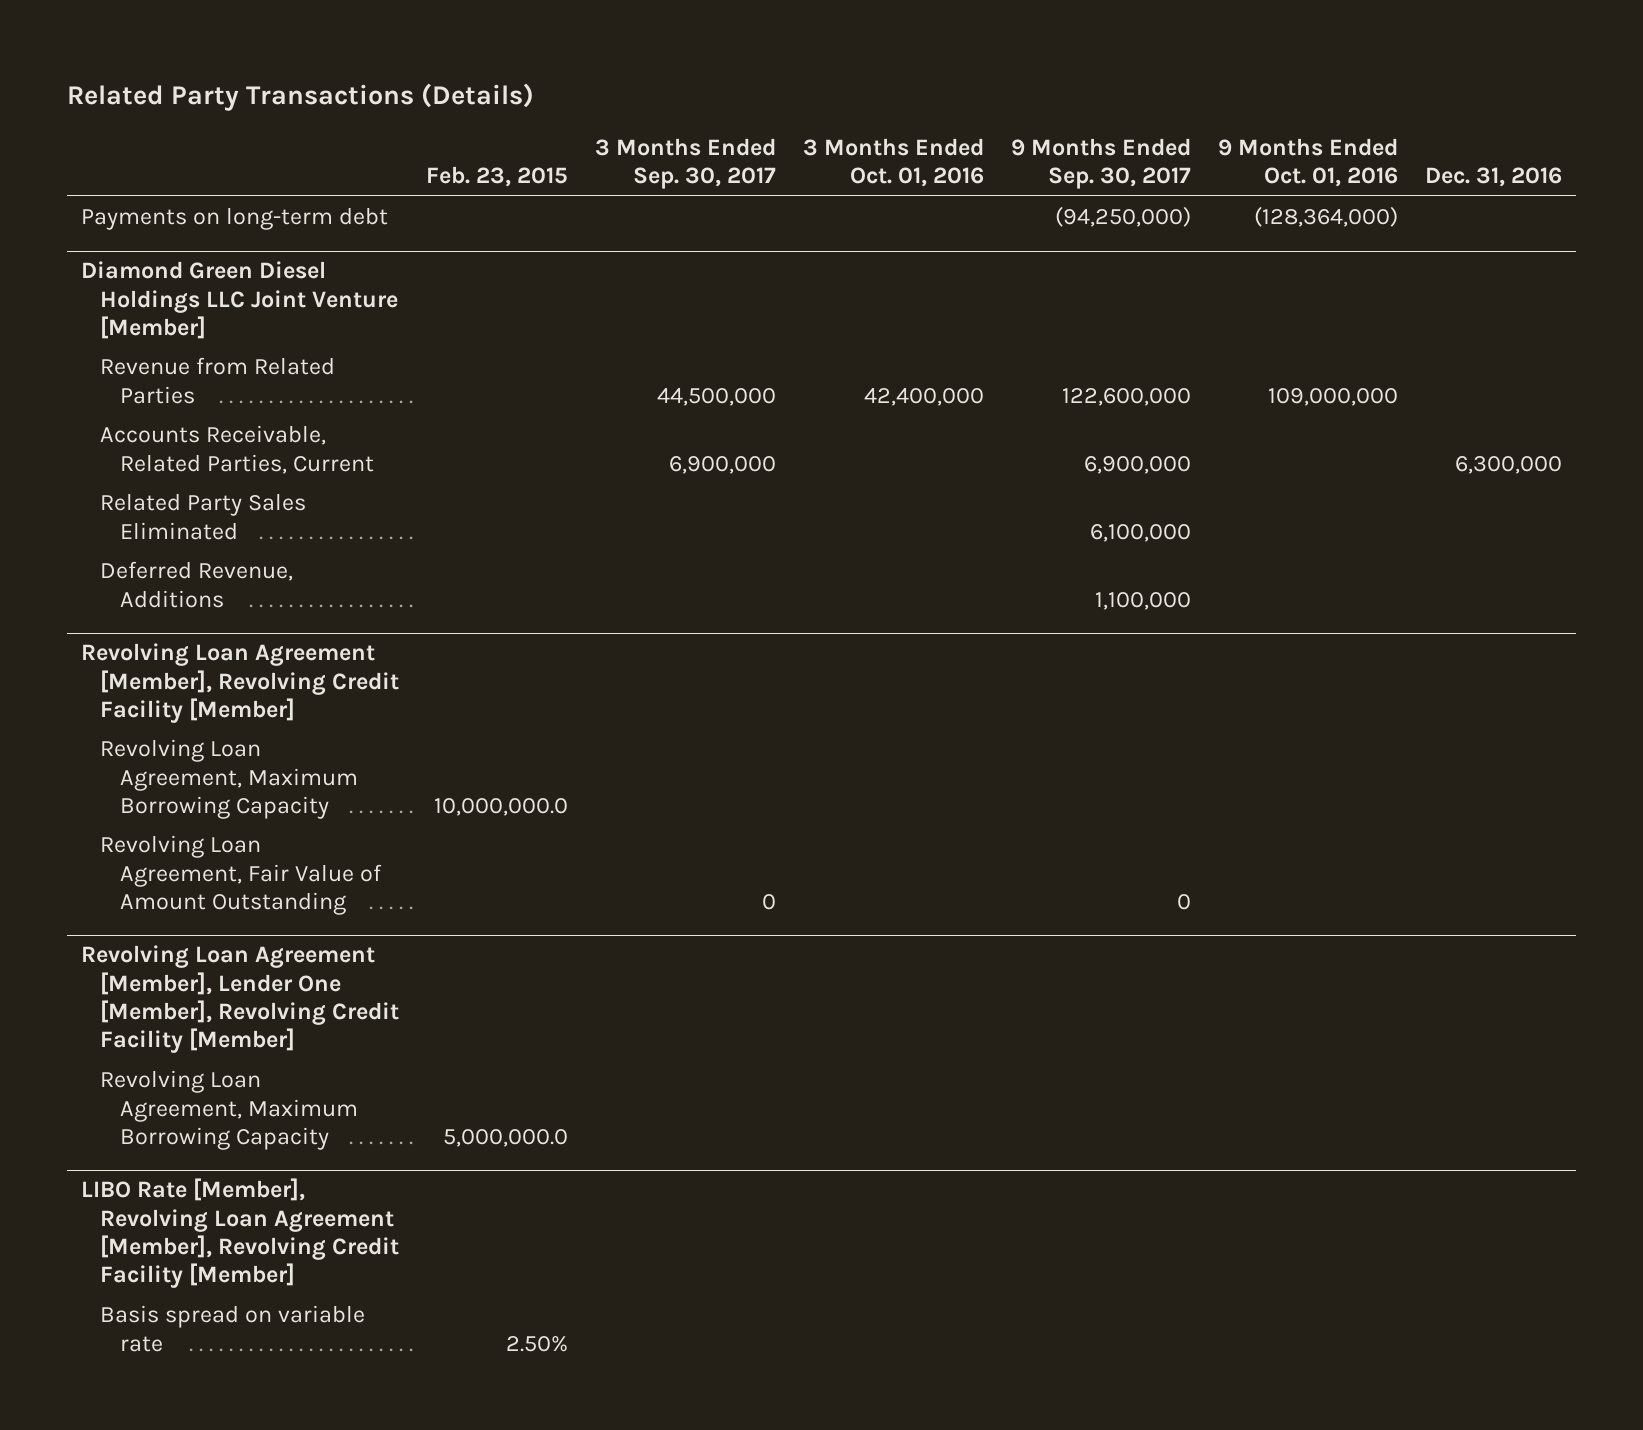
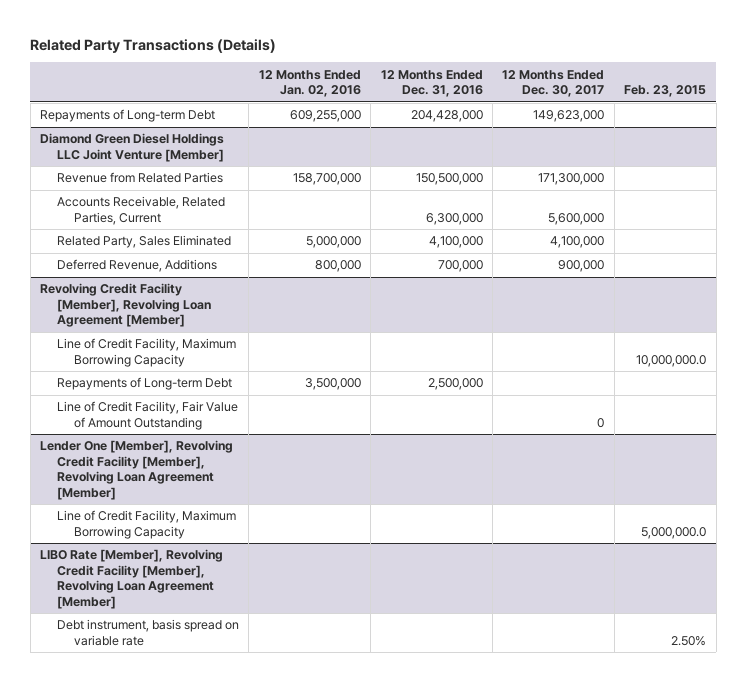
[595,138,777,190] 3 Months Ended Sep. 30, 2017 -> none
[803,138,985,188] 3 Months Ended Oct. 01, 2016 -> none
[1011,138,1192,190] 9 Months Ended Sep. 30, 2017 -> none
[1218,138,1399,188] 9 Months Ended Oct. 01, 2016 -> none
[1425,167,1563,188] Dec. 31, 2016 -> none
none -> [258,69,361,98] 12 Months Ended Jan. 02, 2016
none -> [380,69,483,98] 12 Months Ended Dec. 31, 2016
none -> [502,69,605,98] 12 Months Ended Dec. 30, 2017
[80,207,388,231] Payments on long-term debt -> [40,109,216,123] Repayments of Long-term Debt
[100,493,307,540] Related Party Sales Eliminated -> [57,235,232,249] Related Party, Sales Eliminated
[80,643,400,723] Revolving Loan Agreement [Member], Revolving Credit Facility [Member] -> [40,283,212,328] Revolving Credit Facility [Member], Revolving Loan Agreement [Member]
[100,739,359,819] Revolving Loan Agreement, Maximum Borrowing Capacity -> [57,338,237,367] Line of Credit Facility, Maximum Borrowing Capacity
none -> [57,377,233,391] Repayments of Long-term Debt
[100,835,383,915] Revolving Loan Agreement, Fair Value of Amount Outstanding -> [57,401,239,430] Line of Credit Facility, Fair Value of Amount Outstanding
[80,945,400,1054] Revolving Loan Agreement [Member], Lender One [Member], Revolving Credit Facility [Member] -> [40,440,234,500] Lender One [Member], Revolving Credit Facility [Member], Revolving Loan Agreement [Member]
[100,1070,359,1150] Revolving Loan Agreement, Maximum Borrowing Capacity -> [57,510,237,539] Line of Credit Facility, Maximum Borrowing Capacity
[80,1178,400,1289] LIBO Rate [Member], Revolving Loan Agreement [Member], Revolving Credit Facility [Member] -> [40,549,224,609] LIBO Rate [Member], Revolving Credit Facility [Member], Revolving Loan Agreement [Member]
[100,1305,366,1352] Basis spread on variable rate -> [57,619,240,646] Debt instrument, basis spread on variable rate

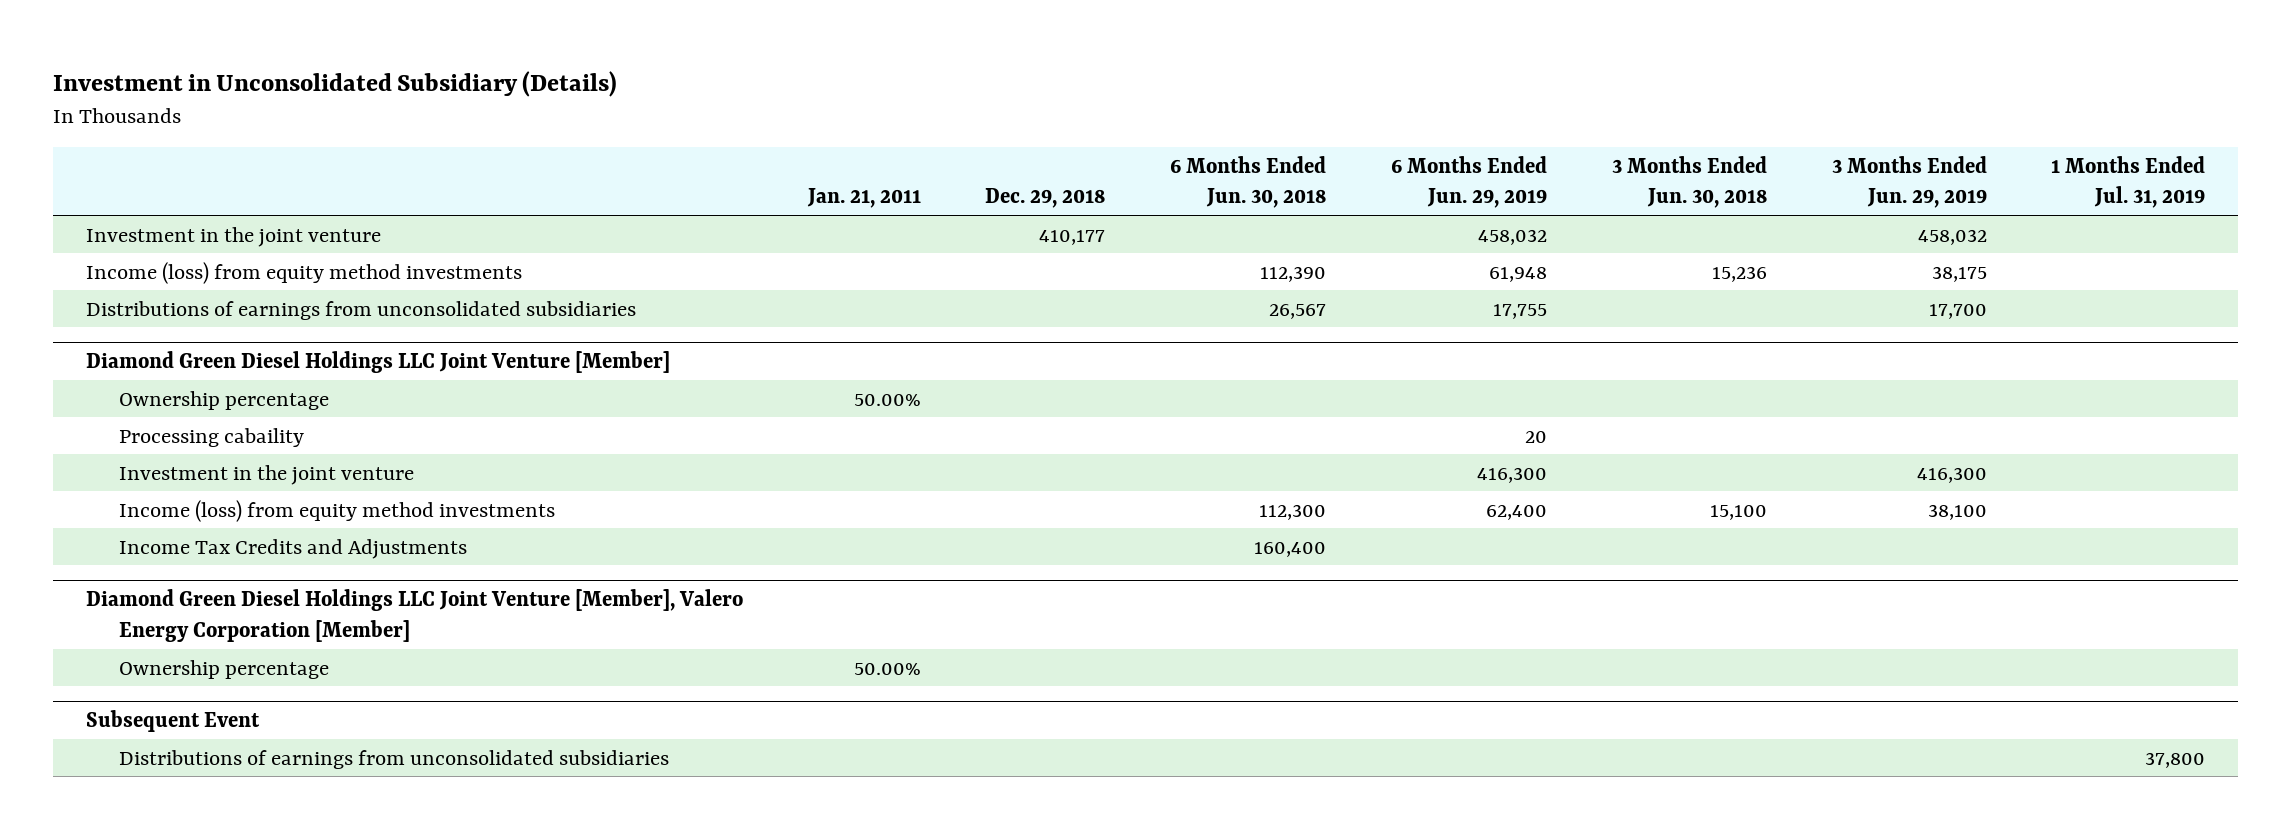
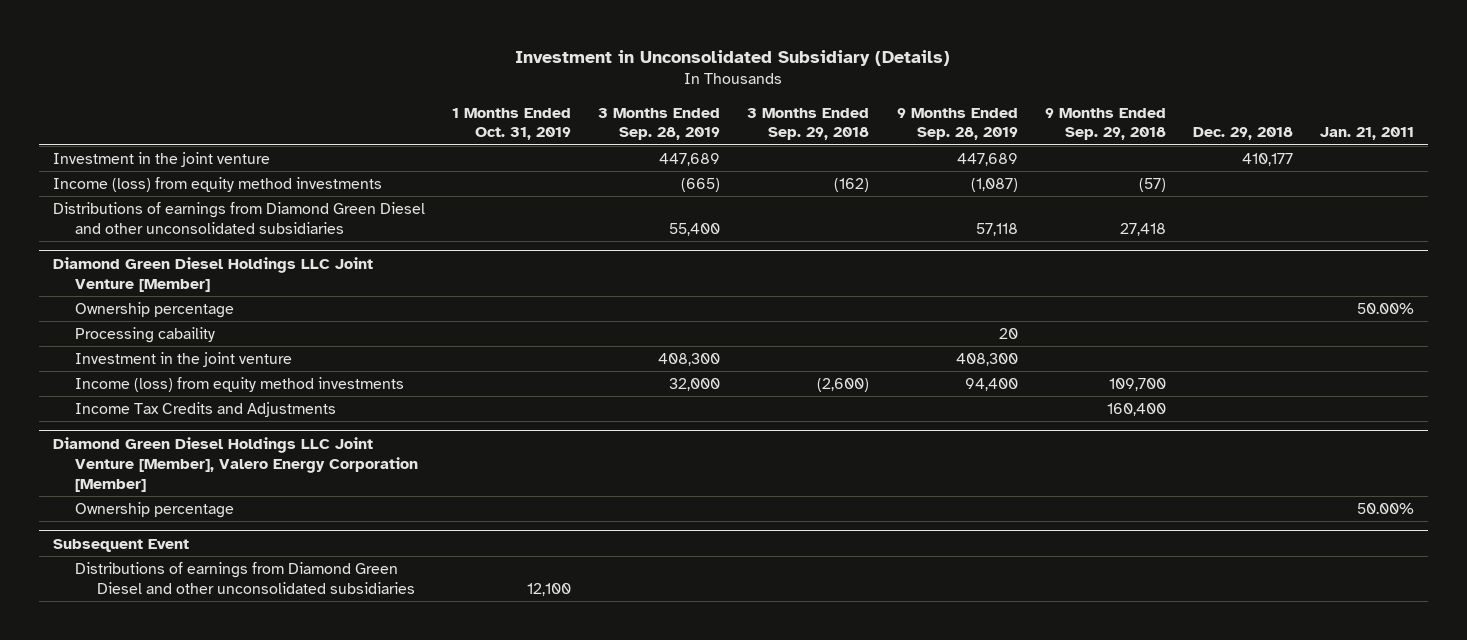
[1170,155,1327,209] 6 Months Ended Jun. 30, 2018 -> none
[1390,155,1547,209] 6 Months Ended Jun. 29, 2019 -> none
[1611,155,1767,209] 3 Months Ended Jun. 30, 2018 -> none
[1831,155,1987,209] 3 Months Ended Jun. 29, 2019 -> none
[2051,155,2206,209] 1 Months Ended Jul. 31, 2019 -> none
none -> [451,107,571,141] 1 Months Ended Oct. 31, 2019
none -> [598,107,721,141] 3 Months Ended Sep. 28, 2019
none -> [747,107,870,141] 3 Months Ended Sep. 29, 2018
none -> [896,107,1018,141] 9 Months Ended Sep. 28, 2019
none -> [1044,107,1166,141] 9 Months Ended Sep. 29, 2018
[85,300,636,320] Distributions of earnings from unconsolidated subsidiaries -> [52,201,425,234] Distributions of earnings from Diamond Green Diesel and other unconsolidated subsidiaries
[118,749,669,769] Distributions of earnings from unconsolidated subsidiaries -> [75,561,416,594] Distributions of earnings from Diamond Green Diesel and other unconsolidated subsidiaries

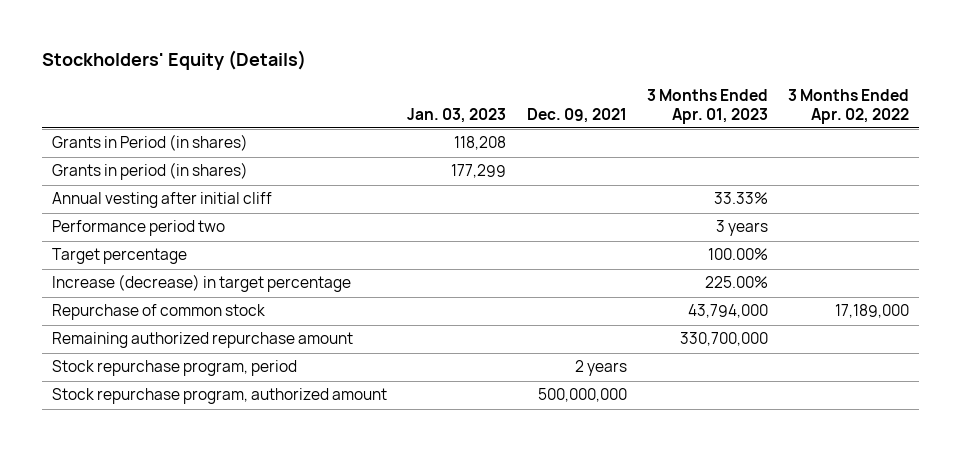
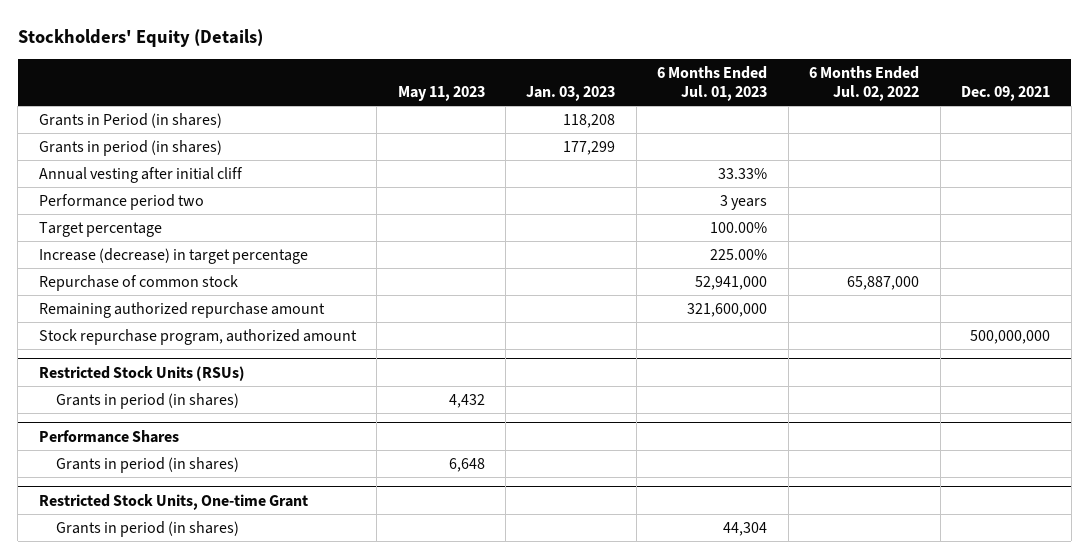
[646,88,768,124] 3 Months Ended Apr. 01, 2023 -> none
[788,88,910,124] 3 Months Ended Apr. 02, 2022 -> none
none -> [397,86,485,102] May 11, 2023
none -> [657,65,768,102] 6 Months Ended Jul. 01, 2023
none -> [809,65,920,102] 6 Months Ended Jul. 02, 2022
[51,360,297,377] Stock repurchase program, period -> none
none -> [38,365,245,381] Restricted Stock Units (RSUs)
none -> [55,392,239,409] Grants in period (in shares)
none -> [38,429,179,443] Performance Shares
none -> [55,456,239,473] Grants in period (in shares)
none -> [38,493,308,510] Restricted Stock Units, One-time Grant
none -> [55,520,239,537] Grants in period (in shares)

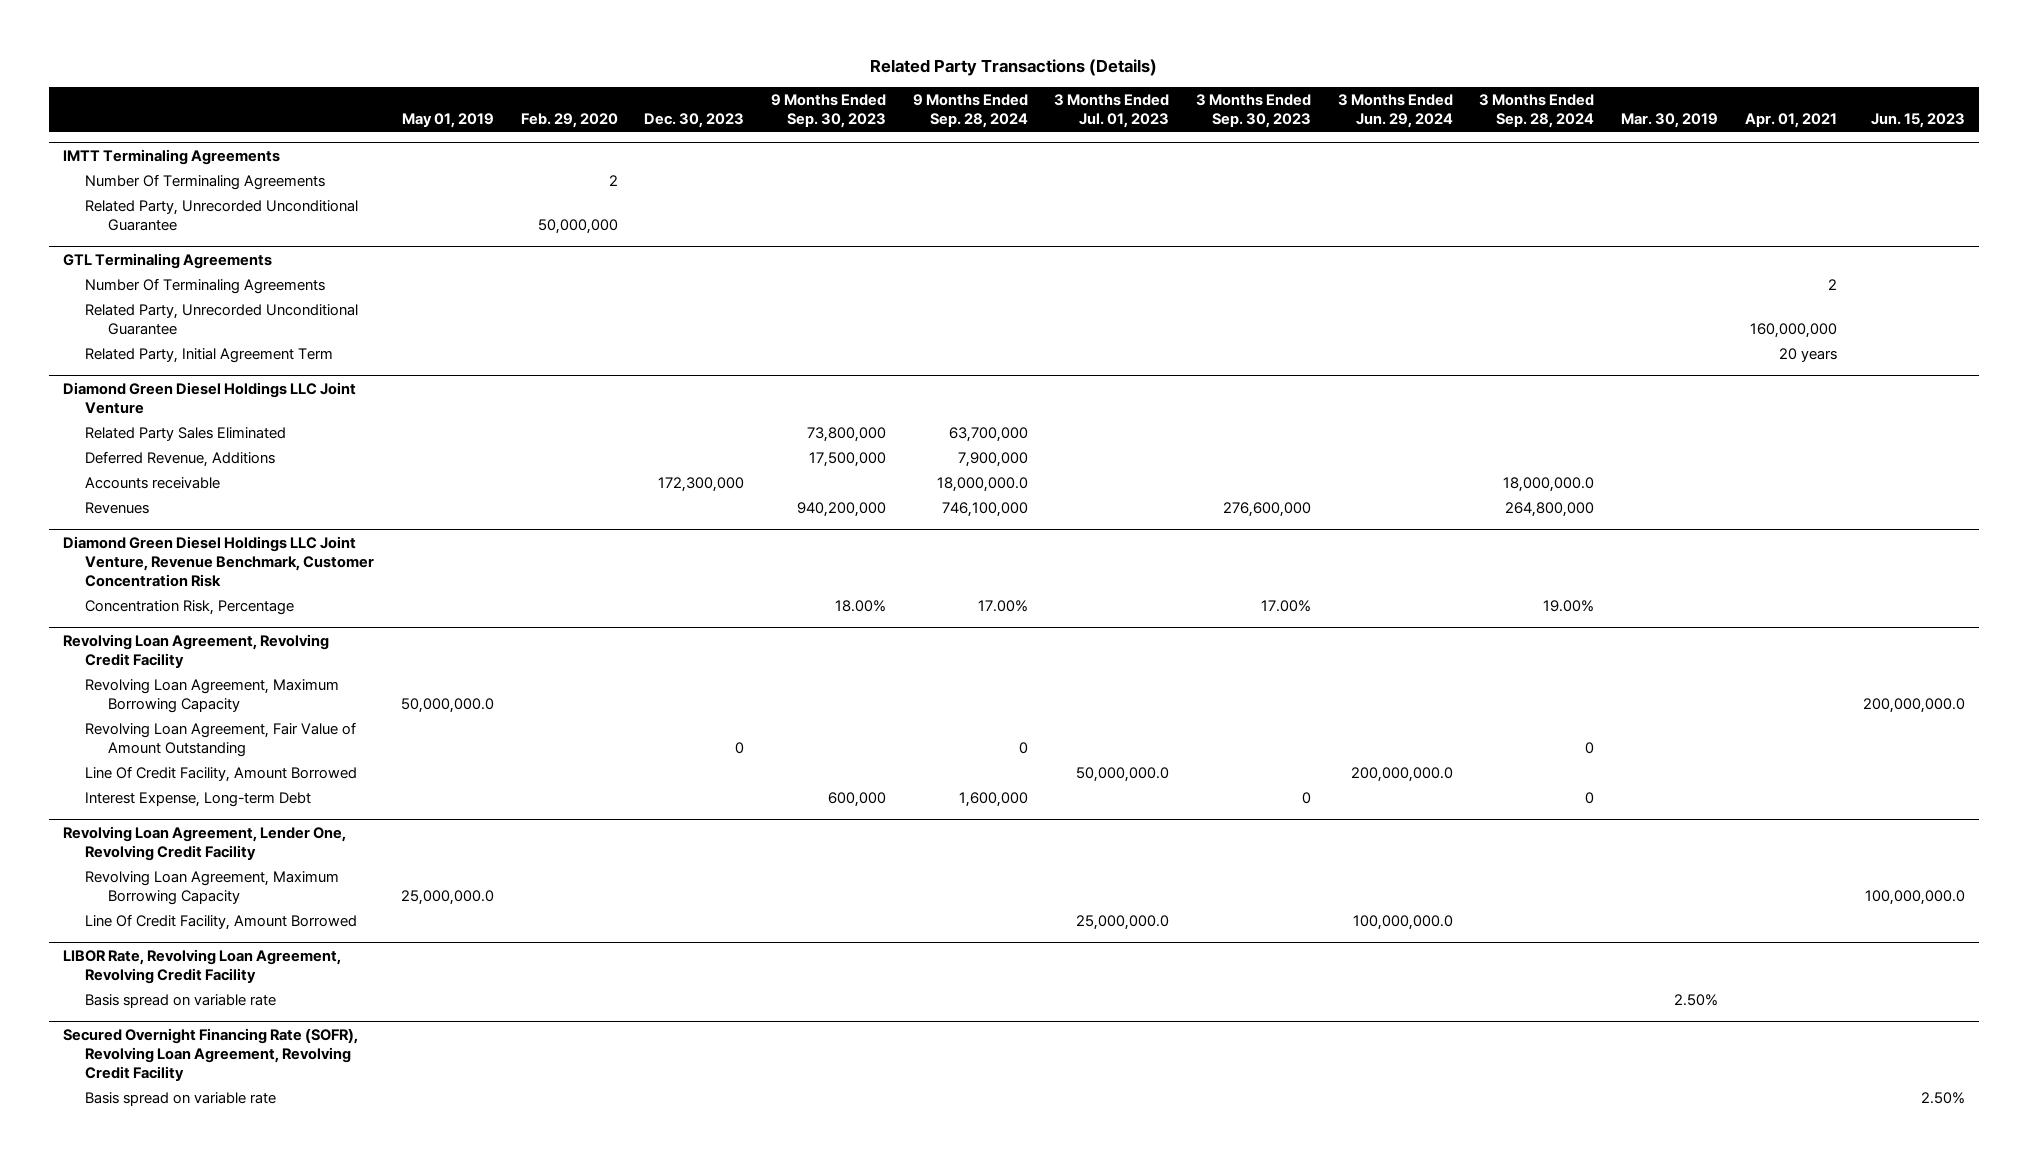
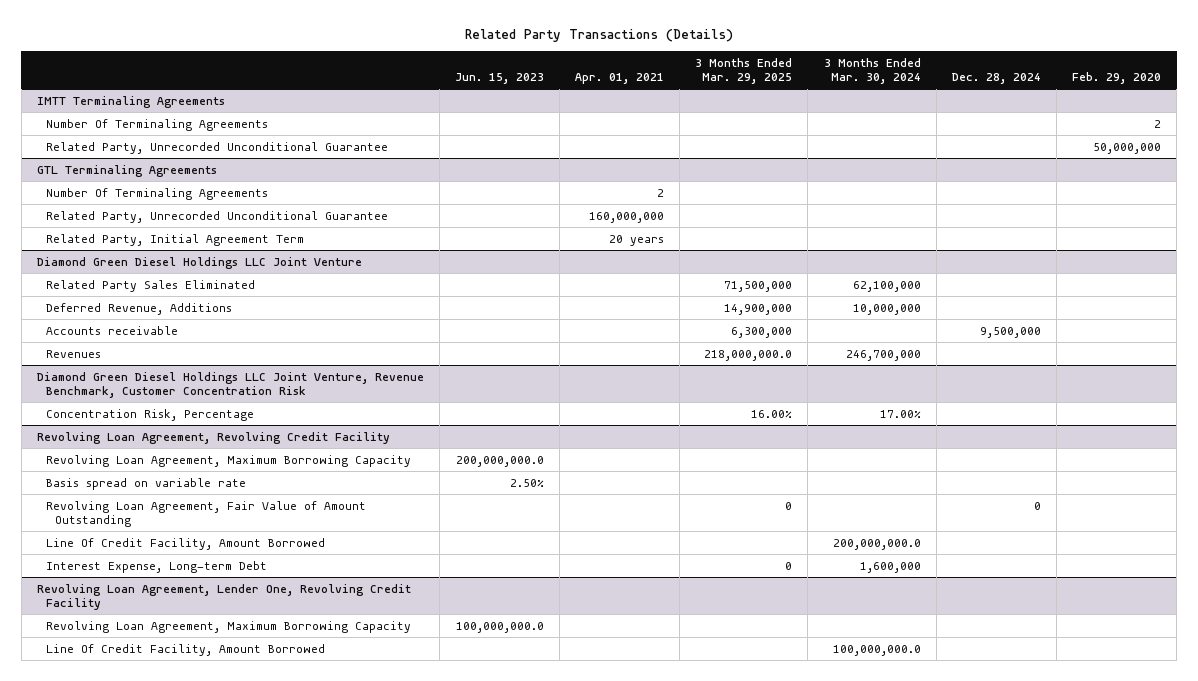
[402,113,495,129] May 01, 2019 -> none
[644,113,745,129] Dec. 30, 2023 -> none
[771,94,887,129] 9 Months Ended Sep. 30, 2023 -> none
[912,94,1028,129] 9 Months Ended Sep. 28, 2024 -> none
[1054,94,1170,129] 3 Months Ended Jul. 01, 2023 -> none
[1196,94,1312,129] 3 Months Ended Sep. 30, 2023 -> none
[1337,94,1453,129] 3 Months Ended Jun. 29, 2024 -> none
[1479,94,1595,129] 3 Months Ended Sep. 28, 2024 -> none
[1621,113,1719,129] Mar. 30, 2019 -> none
none -> [695,57,793,84] 3 Months Ended Mar. 29, 2025
none -> [823,57,921,84] 3 Months Ended Mar. 30, 2024
none -> [951,72,1041,84] Dec. 28, 2024
none -> [45,477,246,490] Basis spread on variable rate
[62,948,341,984] LIBOR Rate, Revolving Loan Agreement, Revolving Credit Facility -> none
[85,993,277,1008] Basis spread on variable rate -> none
[62,1027,358,1081] Secured Overnight Financing Rate (SOFR), Revolving Loan Agreement, Revolving Credit Facility -> none
[85,1091,277,1106] Basis spread on variable rate -> none

